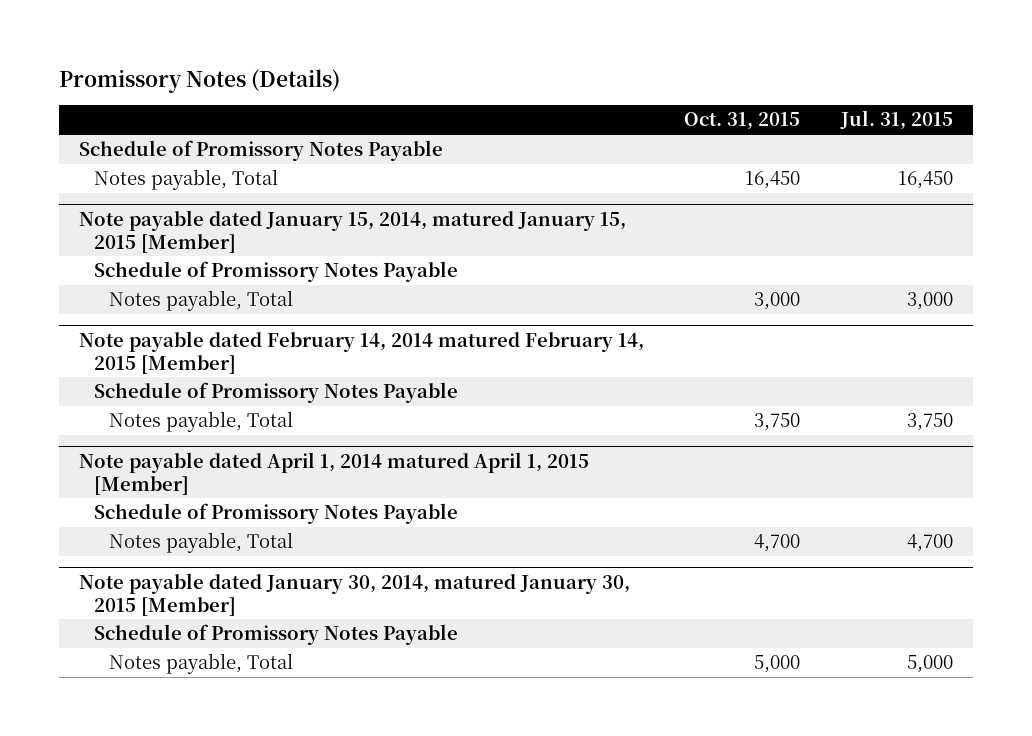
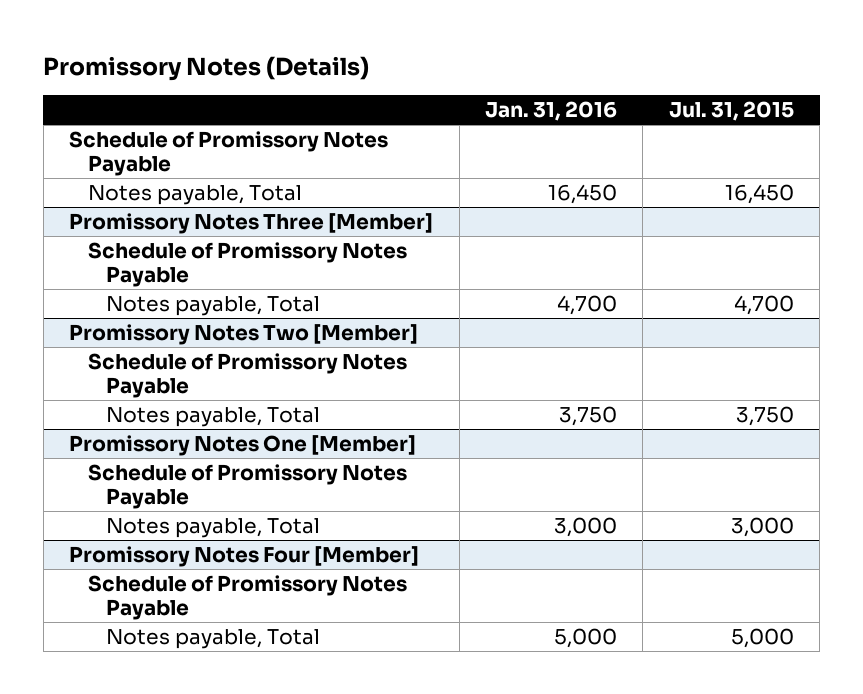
[684,112,801,131] Oct. 31, 2015 -> none
none -> [485,101,618,122] Jan. 31, 2016
[78,209,626,253] Note payable dated January 15, 2014, matured January 15, 2015 [Member] -> none
none -> [69,213,434,235] Promissory Notes Three [Member]
[906,292,953,311] 3,000 -> [733,295,794,316] 4,700
[78,330,644,374] Note payable dated February 14, 2014 matured February 14, 2015 [Member] -> [69,324,419,346] Promissory Notes Two [Member]
[78,451,589,495] Note payable dated April 1, 2014 matured April 1, 2015 [Member] -> none
none -> [69,435,417,457] Promissory Notes One [Member]
[906,534,953,553] 4,700 -> [730,517,794,538] 3,000
[78,572,630,616] Note payable dated January 30, 2014, matured January 30, 2015 [Member] -> [69,546,420,568] Promissory Notes Four [Member]

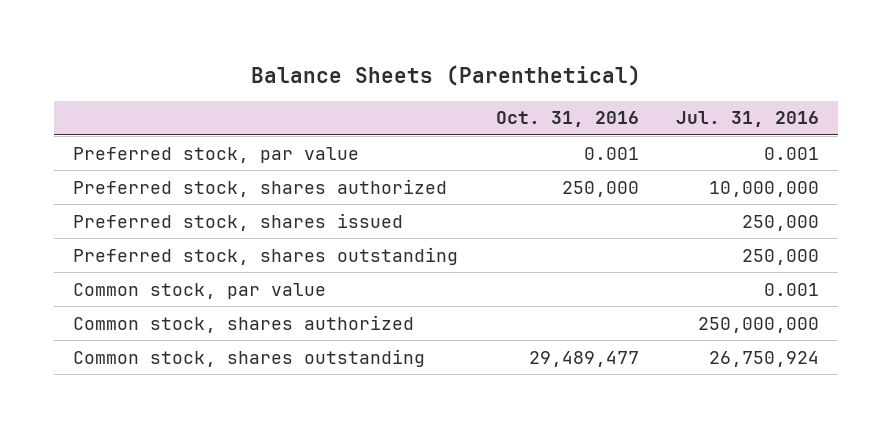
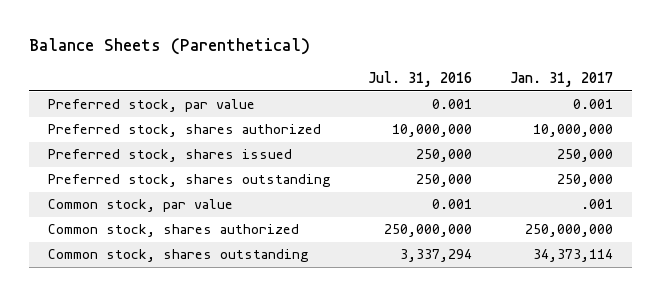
[495,111,639,128] Oct. 31, 2016 -> none
none -> [510,72,614,88] Jan. 31, 2017
[709,350,820,367] 26,750,924 -> [400,249,473,263] 3,337,294

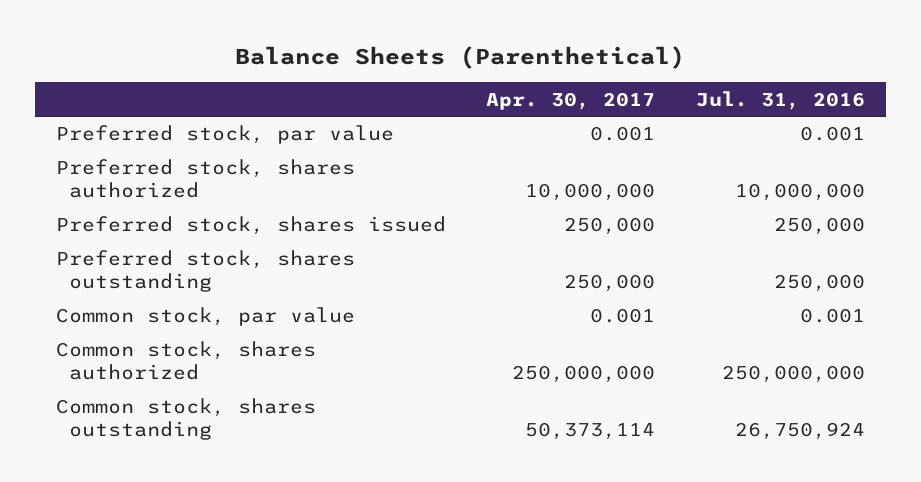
[510,72,614,88] Jan. 31, 2017 -> none
none -> [486,91,656,110] Apr. 30, 2017
[400,249,473,263] 3,337,294 -> [735,422,866,441] 26,750,924

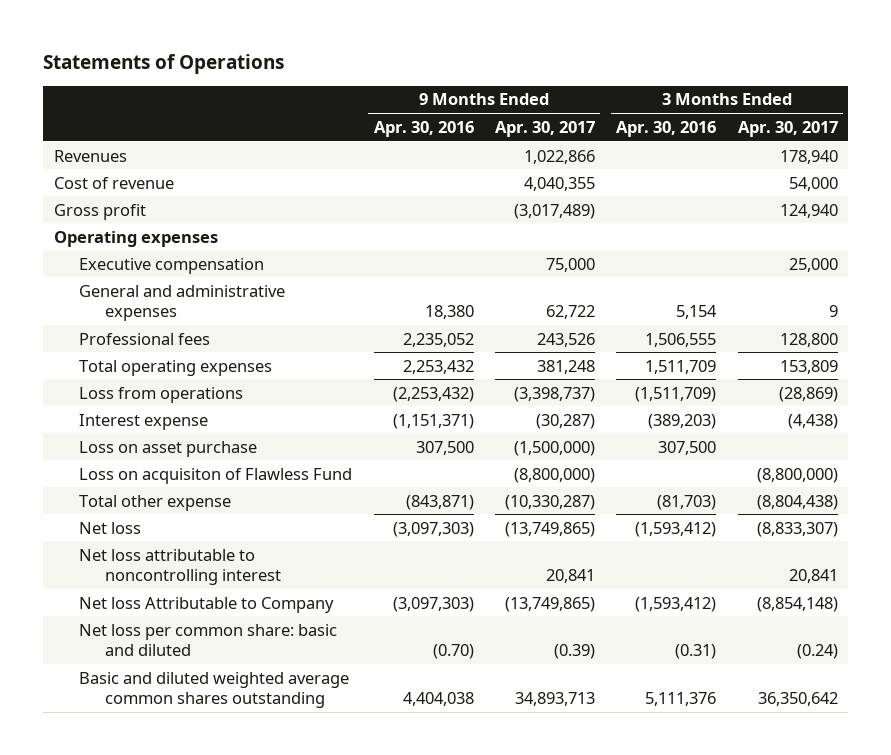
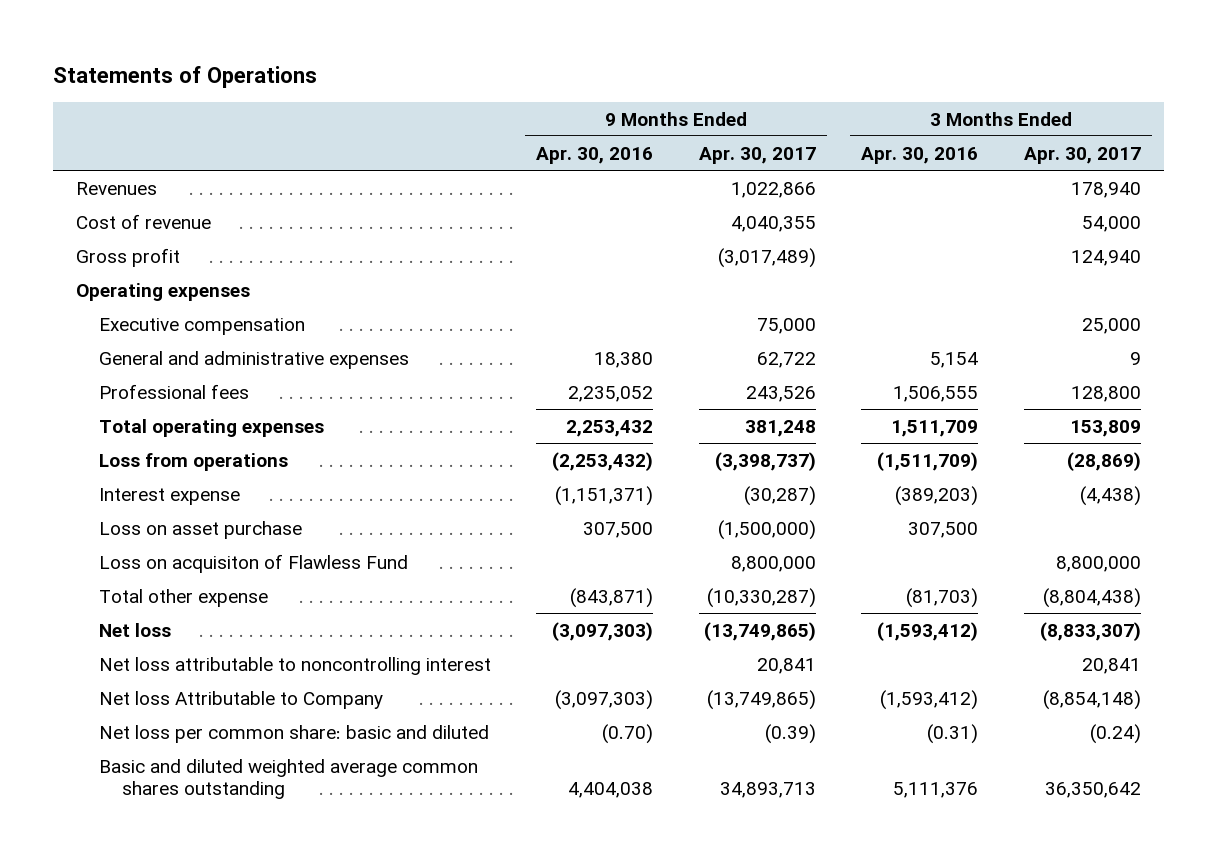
[514,467,596,483] (8,800,000) -> [730,555,816,572] 8,800,000
[756,467,838,483] (8,800,000) -> [1056,555,1142,572] 8,800,000

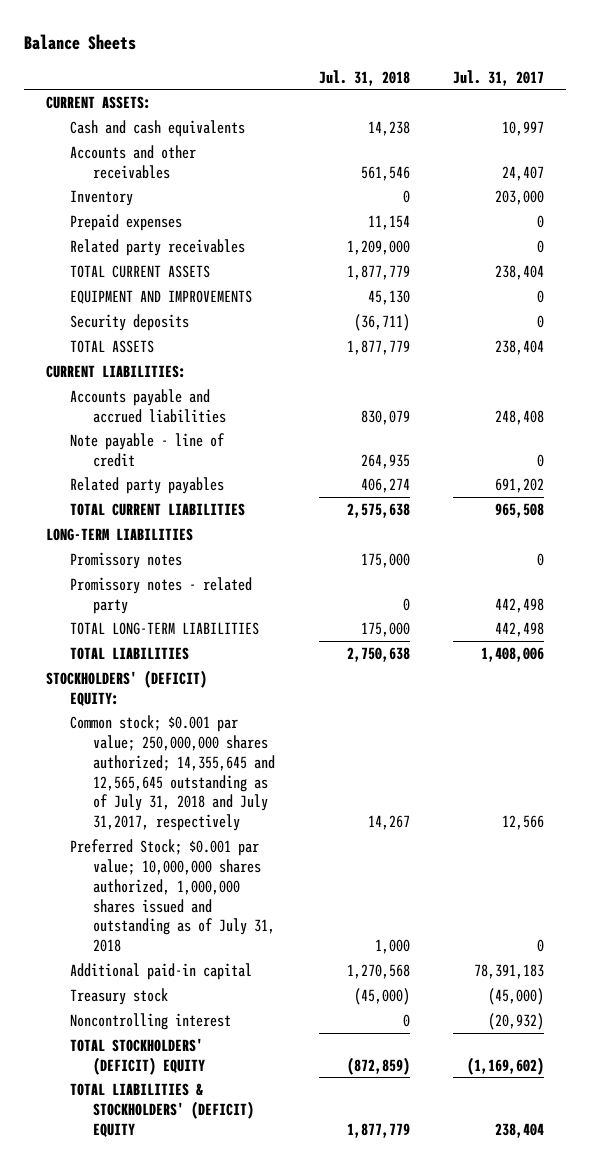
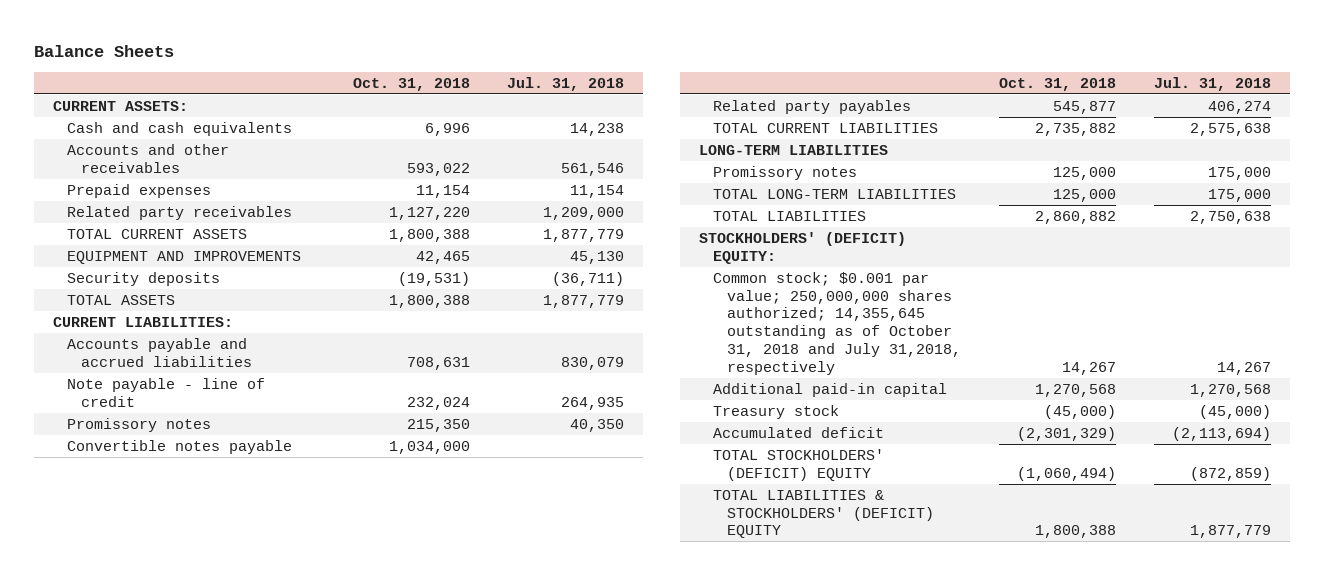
[453,69,545,86] Jul. 31, 2017 -> none
none -> [352,77,470,91] Oct. 31, 2018
[69,189,133,206] Inventory -> none
none -> [66,417,211,432] Promissory notes
none -> [66,439,292,454] Convertible notes payable
[69,576,252,614] Promissory notes - related party -> none
[69,838,276,953] Preferred Stock; $0.001 par value; 10,000,000 shares authorized, 1,000,000 shares issued and outstanding as of July 31, 2018 -> none
[69,714,276,832] Common stock; $0.001 par value; 250,000,000 shares authorized; 14,355,645 and 12,565,645 outstanding as of July 31, 2018 and July 31,2017, respectively -> [713,271,962,375] Common stock; $0.001 par value; 250,000,000 shares authorized; 14,355,645 outstanding as of October 31, 2018 and July 31,2018, respectively
[69,1012,231,1030] Noncontrolling interest -> none
none -> [713,426,885,438] Accumulated deficit

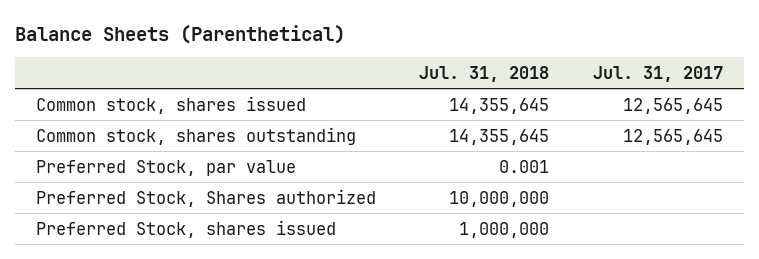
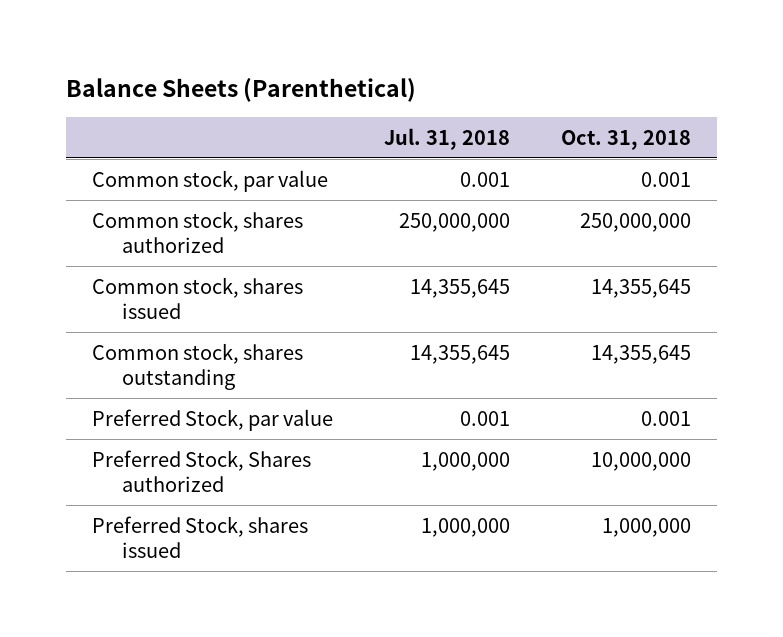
[592,65,723,82] Jul. 31, 2017 -> none
none -> [561,129,692,150] Oct. 31, 2018
none -> [91,169,328,192] Common stock, par value
none -> [91,210,303,254] Common stock, shares authorized
[449,190,550,207] 10,000,000 -> [420,451,510,471] 1,000,000

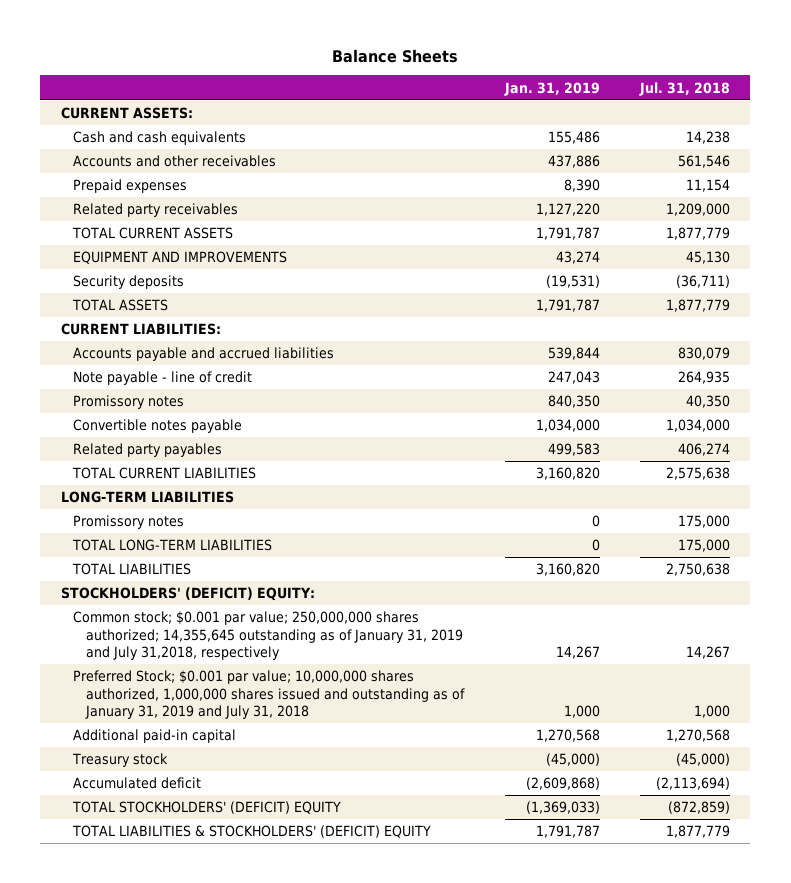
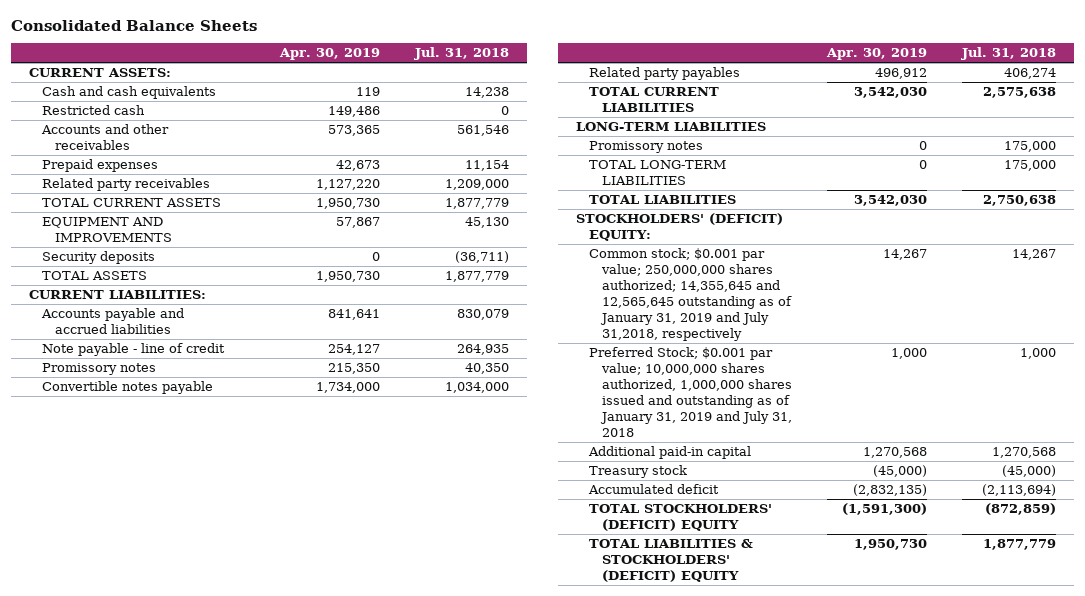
[332,48,459,63] Balance Sheets -> [11,19,258,31] Consolidated Balance Sheets
[503,81,600,96] Jan. 31, 2019 -> none
none -> [279,48,381,61] Apr. 30, 2019
none -> [41,105,145,116] Restricted cash
[73,611,464,661] Common stock; $0.001 par value; 250,000,000 shares authorized; 14,355,645 outstanding as of January 31, 2019 and July 31,2018, respectively -> [588,248,793,342] Common stock; $0.001 par value; 250,000,000 shares authorized; 14,355,645 and 12,565,645 outstanding as of January 31, 2019 and July 31,2018, respectively

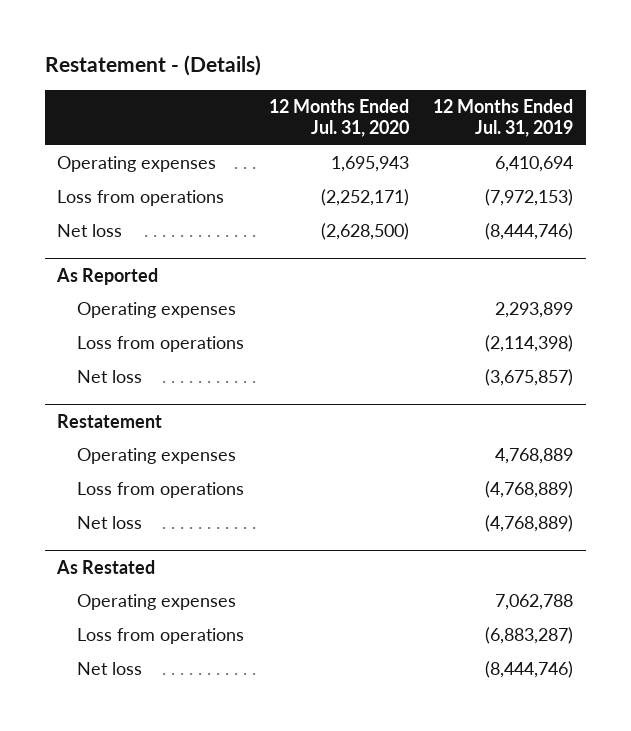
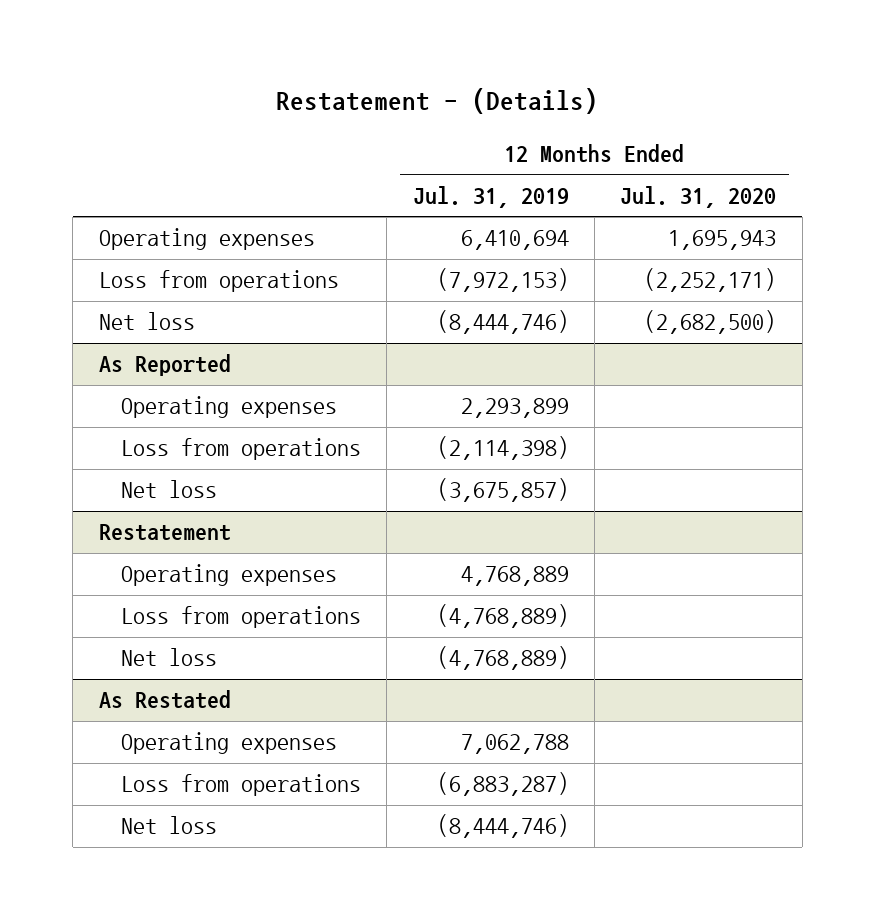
[320,223,409,241] (2,628,500) -> [644,310,777,335] (2,682,500)

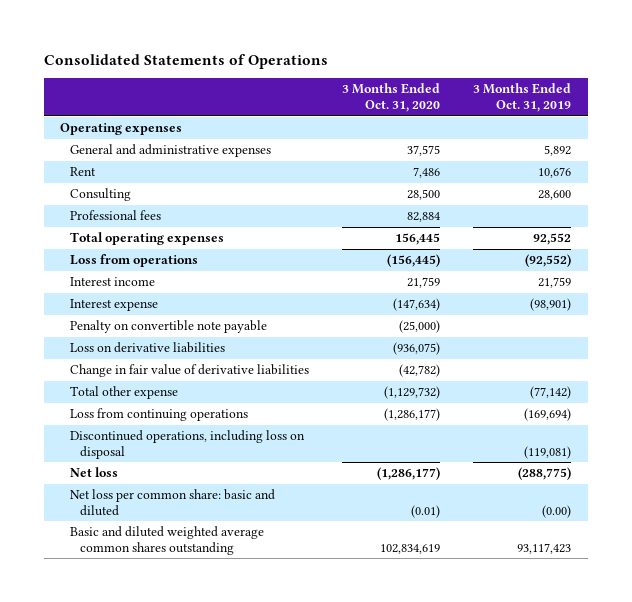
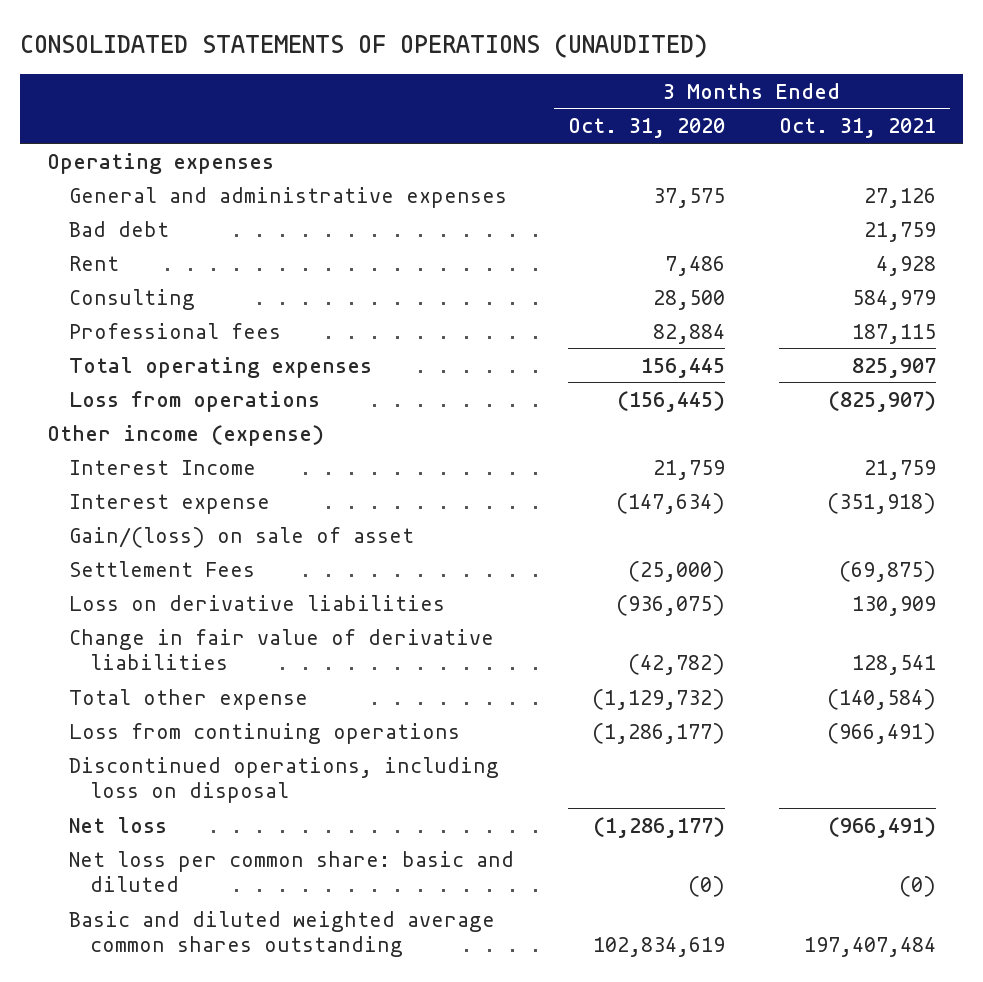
[43,53,328,69] Consolidated Statements of Operations -> [19,33,707,58] CONSOLIDATED STATEMENTS OF OPERATIONS (UNAUDITED)
[473,83,572,113] 3 Months Ended Oct. 31, 2019 -> none
none -> [779,118,937,139] Oct. 31, 2021
none -> [68,220,169,237] Bad debt
none -> [46,424,324,446] Other income (expense)
[70,277,156,287] Interest income -> [68,459,256,475] Interest Income
none -> [68,526,414,548] Gain/(loss) on sale of asset
[70,320,268,334] Penalty on convertible note payable -> [68,560,255,577] Settlement Fees
[411,504,441,518] (0.01) -> [687,876,725,898] (0)

